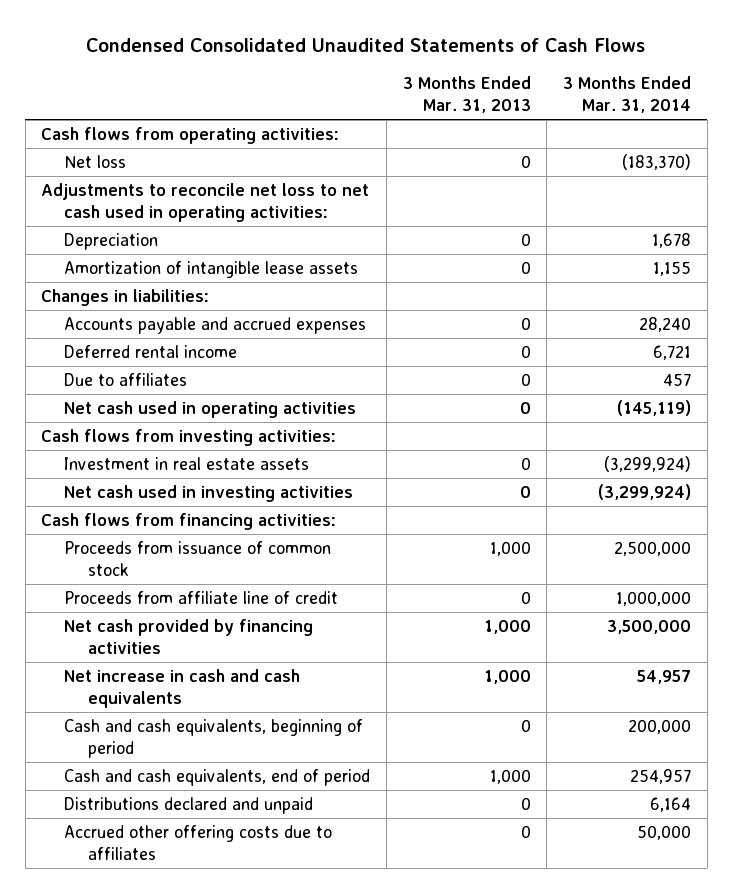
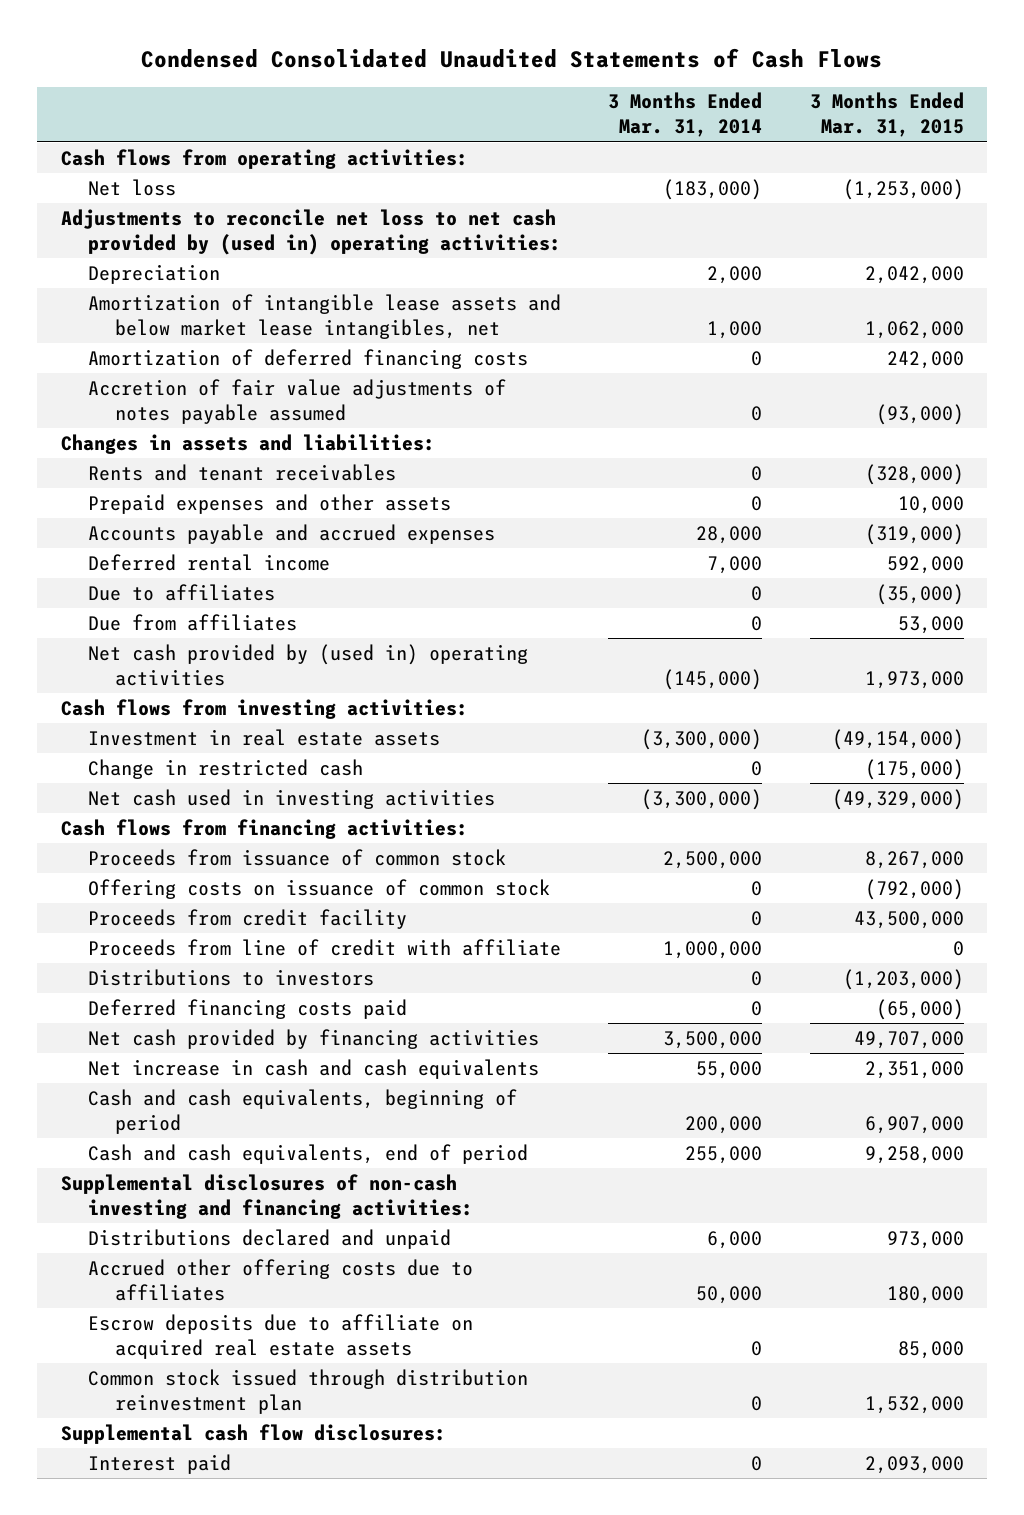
[402,76,531,113] 3 Months Ended Mar. 31, 2013 -> none
none -> [809,92,964,138] 3 Months Ended Mar. 31, 2015
[622,153,692,170] (183,370) -> [663,178,763,200] (183,000)
[41,182,370,222] Adjustments to reconcile net loss to net cash used in operating activities: -> [60,208,561,255] Adjustments to reconcile net loss to net cash provided by (used in) operating activities:
[652,232,692,248] 1,678 -> [707,265,763,284] 2,000
[64,260,359,278] Amortization of intangible lease assets -> [87,293,561,339] Amortization of intangible lease assets and below market lease intangibles, net
[653,260,692,276] 1,155 -> [707,320,763,339] 1,000
none -> [87,348,528,369] Amortization of deferred financing costs
none -> [87,378,506,424] Accretion of fair value adjustments of notes payable assumed
[41,288,210,306] Changes in liabilities: -> [60,433,435,454] Changes in assets and liabilities:
none -> [87,463,396,481] Rents and tenant receivables
none -> [87,493,451,514] Prepaid expenses and other assets
[639,316,692,332] 28,240 -> [696,525,763,544] 28,000
[653,344,692,360] 6,721 -> [707,555,763,574] 7,000
[663,372,692,386] 457 -> [751,585,763,601] 0
none -> [87,613,297,631] Due from affiliates
[64,400,357,418] Net cash used in operating activities -> [87,643,528,686] Net cash provided by (used in) operating activities
[617,399,692,416] (145,119) -> [663,668,763,690] (145,000)
[604,455,692,472] (3,299,924) -> [641,728,763,750] (3,300,000)
none -> [87,758,363,779] Change in restricted cash
[598,483,692,500] (3,299,924) -> [641,788,763,810] (3,300,000)
none -> [87,878,550,899] Offering costs on issuance of common stock
none -> [87,908,407,929] Proceeds from credit facility
[64,590,339,604] Proceeds from affiliate line of credit -> [87,938,561,956] Proceeds from line of credit with affiliate
none -> [87,968,374,986] Distributions to investors
none -> [87,998,407,1019] Deferred financing costs paid
[637,669,692,684] 54,957 -> [696,1060,763,1079] 55,000
[630,768,692,784] 254,957 -> [685,1145,763,1164] 255,000
none -> [60,1173,473,1219] Supplemental disclosures of non-cash investing and financing activities:
[650,796,692,812] 6,164 -> [707,1230,763,1249] 6,000
none -> [87,1313,473,1359] Escrow deposits due to affiliate on acquired real estate assets
none -> [87,1368,528,1414] Common stock issued through distribution reinvestment plan
none -> [60,1423,446,1444] Supplemental cash flow disclosures:
none -> [87,1453,231,1474] Interest paid

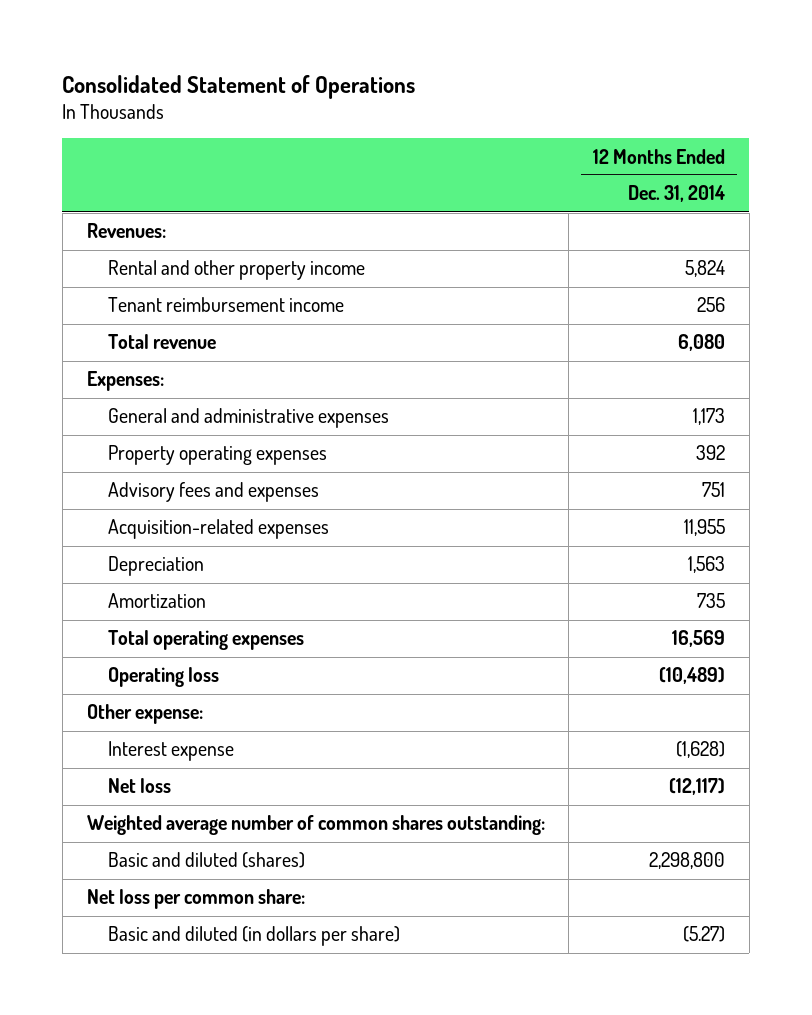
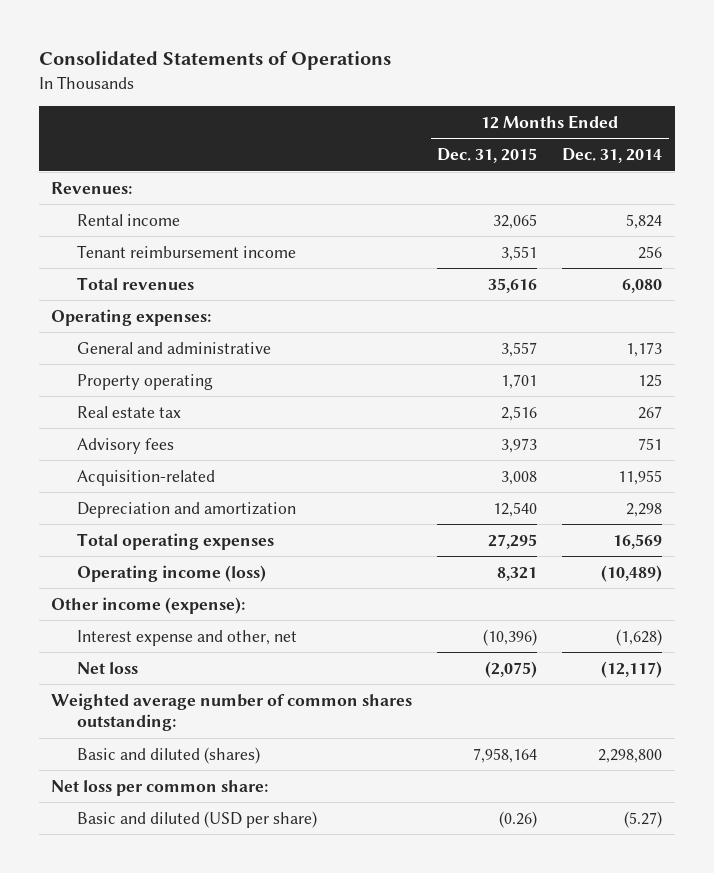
[62,74,416,99] Consolidated Statement of Operations -> [38,51,391,71] Consolidated Statements of Operations
none -> [437,147,538,163] Dec. 31, 2015
[107,260,365,281] Rental and other property income -> [76,213,180,226] Rental income
[107,556,204,577] Depreciation -> none
[107,593,206,609] Amortization -> none
[107,334,216,350] Total revenue -> [76,276,194,290] Total revenues
[86,371,164,392] Expenses: -> [51,308,212,326] Operating expenses:
[107,408,389,429] General and administrative expenses -> [76,341,271,354] General and administrative
[107,445,327,466] Property operating expenses -> [76,373,213,390] Property operating
[695,445,725,461] 392 -> [638,373,663,387] 125
none -> [76,405,181,418] Real estate tax
[107,482,319,503] Advisory fees and expenses -> [76,437,174,454] Advisory fees
[107,519,329,540] Acquisition-related expenses -> [76,469,215,486] Acquisition-related
none -> [76,501,296,518] Depreciation and amortization
[107,667,219,688] Operating loss -> [76,564,266,582] Operating income (loss)
[86,704,203,725] Other expense: -> [51,596,246,614] Other income (expense):
[107,741,234,762] Interest expense -> [76,629,297,646] Interest expense and other, net
[107,926,400,947] Basic and diluted (in dollars per share) -> [76,810,317,828] Basic and diluted (USD per share)

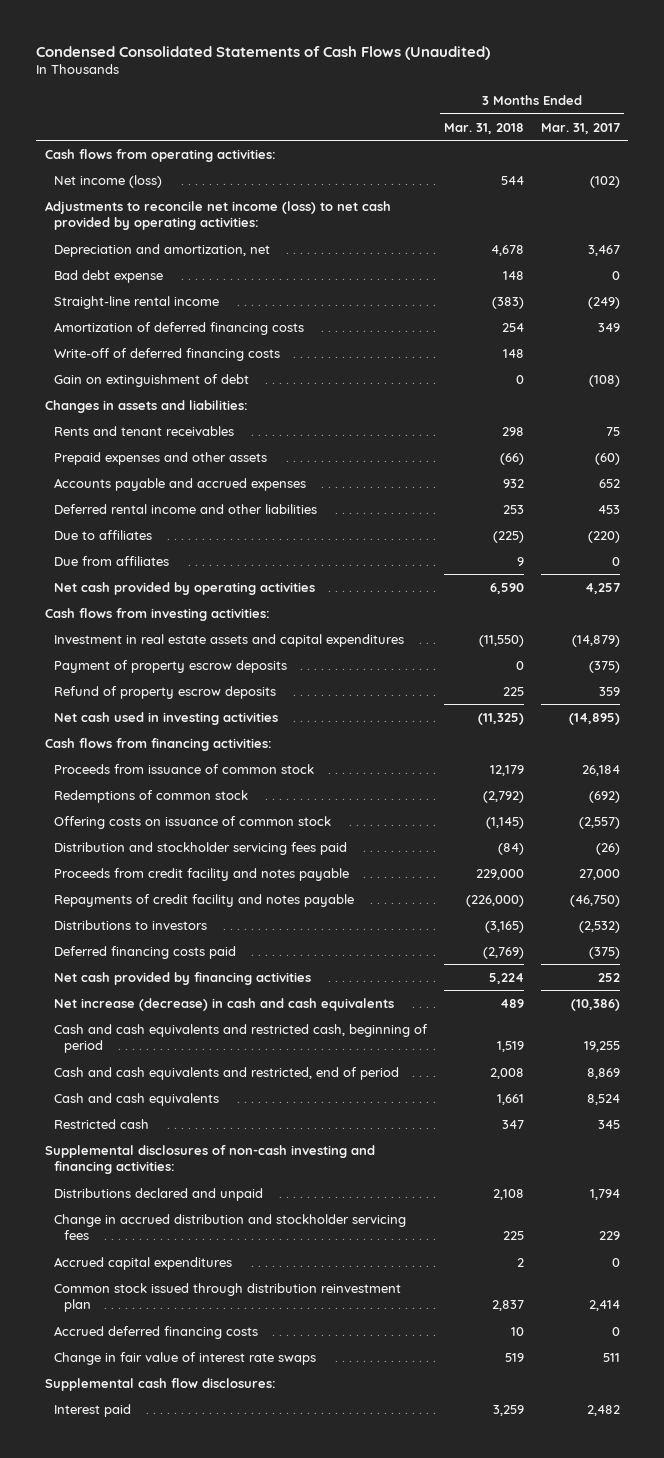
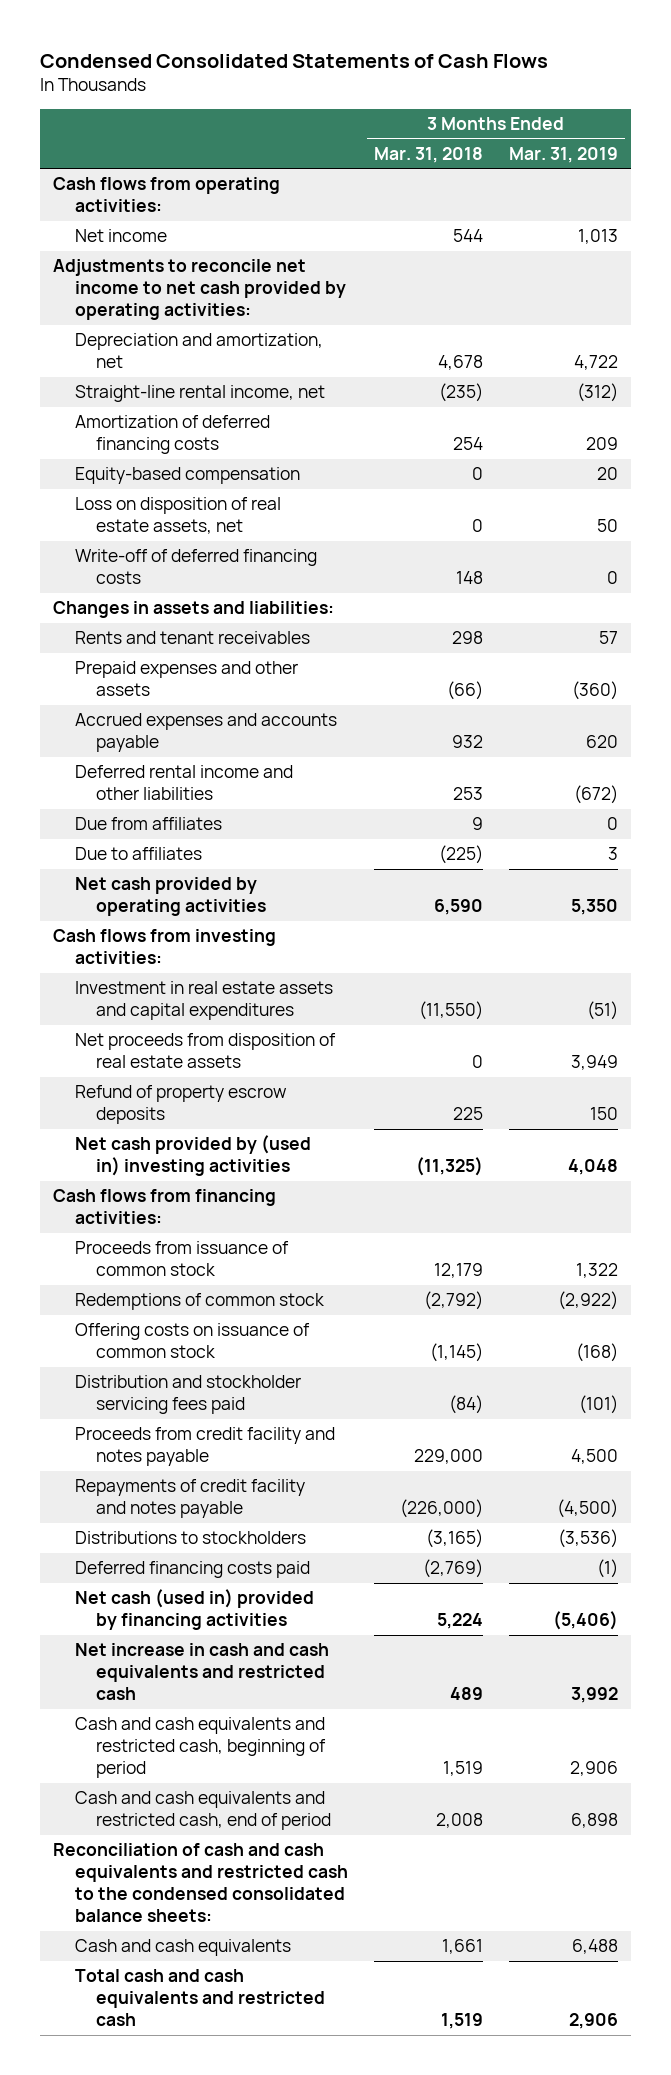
[36,45,491,60] Condensed Consolidated Statements of Cash Flows (Unaudited) -> [40,53,549,68] Condensed Consolidated Statements of Cash Flows
[540,122,620,134] Mar. 31, 2017 -> none
none -> [509,146,619,163] Mar. 31, 2019
[54,174,163,188] Net income (loss) -> [74,229,167,243] Net income
[44,200,391,231] Adjustments to reconcile net income (loss) to net cash provided by operating activities: -> [53,259,346,321] Adjustments to reconcile net income to net cash provided by operating activities:
[54,269,164,283] Bad debt expense -> none
[54,295,220,309] Straight-line rental income -> [74,385,325,403] Straight-line rental income, net
[491,296,524,309] (383) -> [438,383,483,403] (235)
none -> [74,467,300,485] Equity-based compensation
none -> [74,497,281,535] Loss on disposition of real estate assets, net
[54,373,250,387] Gain on extinguishment of debt -> none
[54,477,307,491] Accounts payable and accrued expenses -> [74,713,337,753] Accrued expenses and accounts payable
[54,529,153,540] Due to affiliates -> [74,847,202,861] Due to affiliates
[54,659,288,673] Payment of property escrow deposits -> none
none -> [74,1033,336,1069] Net proceeds from disposition of real estate assets
[54,711,279,725] Net cash used in investing activities -> [74,1135,311,1177] Net cash provided by (used in) investing activities
[54,919,208,930] Distributions to investors -> [74,1531,306,1545] Distributions to stockholders
[54,971,312,985] Net cash provided by financing activities -> [74,1589,314,1631] Net cash (used in) provided by financing activities
[54,997,395,1011] Net increase (decrease) in cash and cash equivalents -> [74,1643,329,1701] Net increase in cash and cash equivalents and restricted cash
[54,1066,400,1080] Cash and cash equivalents and restricted, end of period -> [74,1791,331,1831] Cash and cash equivalents and restricted cash, end of period
none -> [53,1843,348,1923] Reconciliation of cash and cash equivalents and restricted cash to the condensed consolidated balance sheets:
[54,1118,150,1129] Restricted cash -> none
[44,1144,375,1175] Supplemental disclosures of non-cash investing and financing activities: -> none
[54,1187,264,1201] Distributions declared and unpaid -> none
[54,1213,407,1241] Change in accrued distribution and stockholder servicing fees -> none
[54,1256,233,1270] Accrued capital expenditures -> none
[54,1282,402,1313] Common stock issued through distribution reinvestment plan -> none
[54,1325,259,1339] Accrued deferred financing costs -> none
[54,1351,317,1365] Change in fair value of interest rate swaps -> none
[44,1377,276,1391] Supplemental cash flow disclosures: -> none
[54,1403,132,1417] Interest paid -> none
none -> [74,1969,325,2027] Total cash and cash equivalents and restricted cash

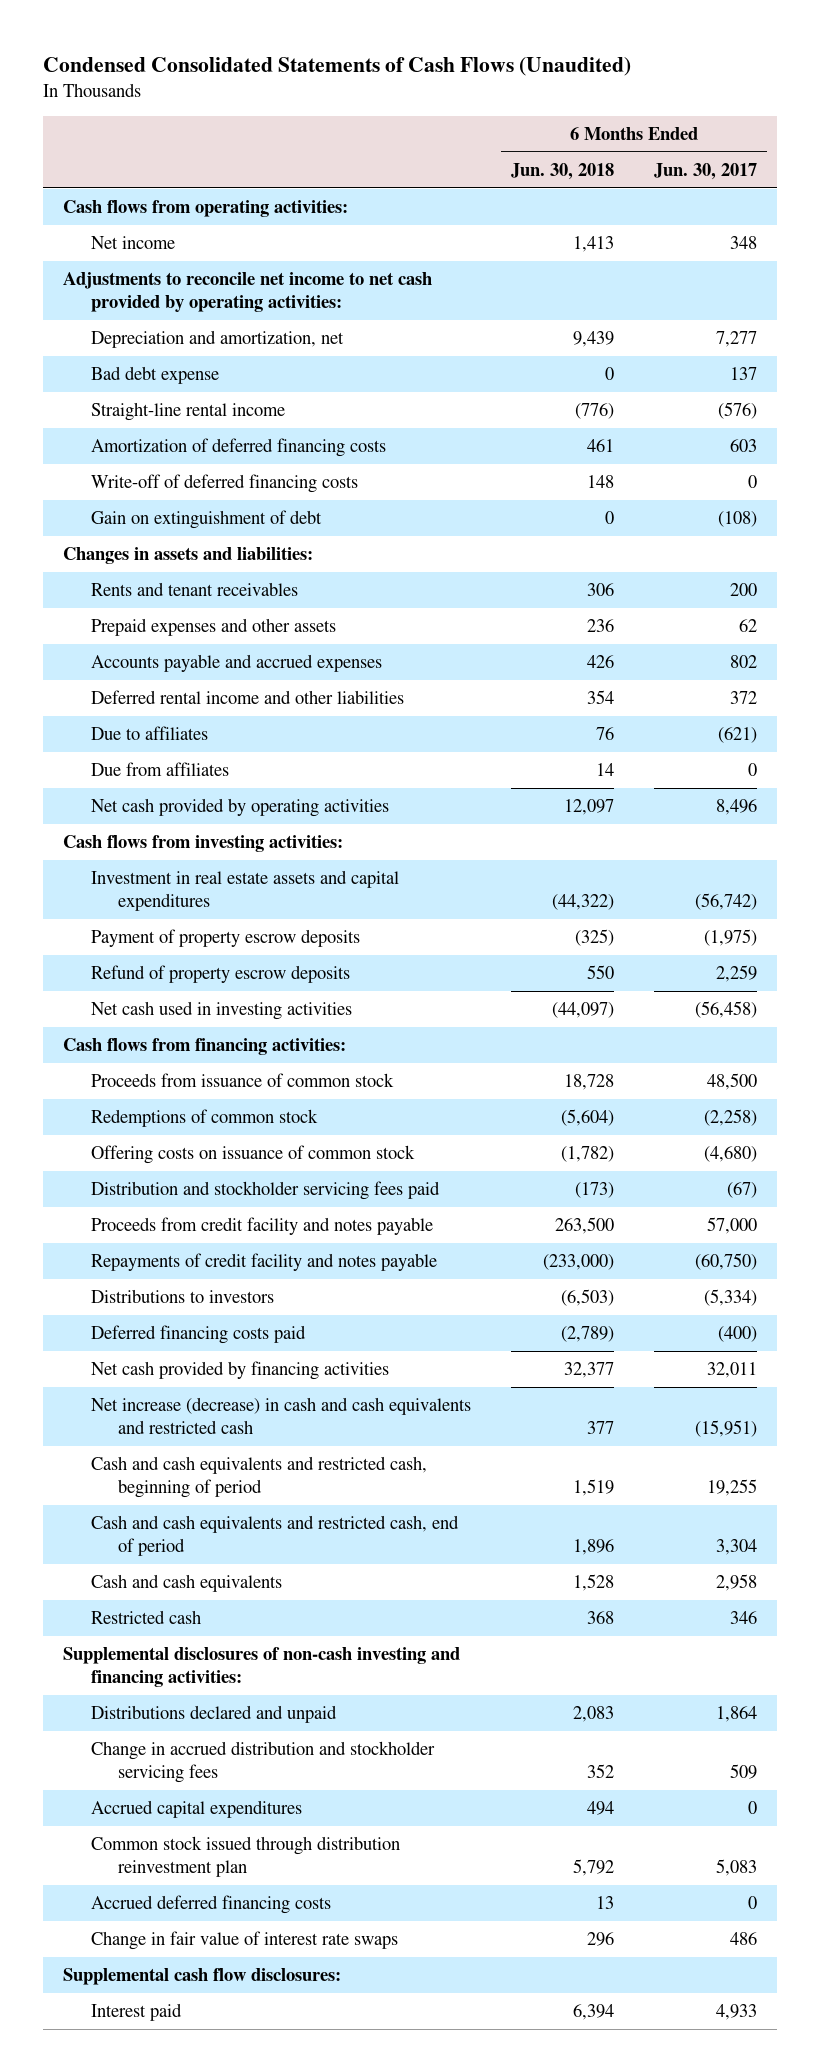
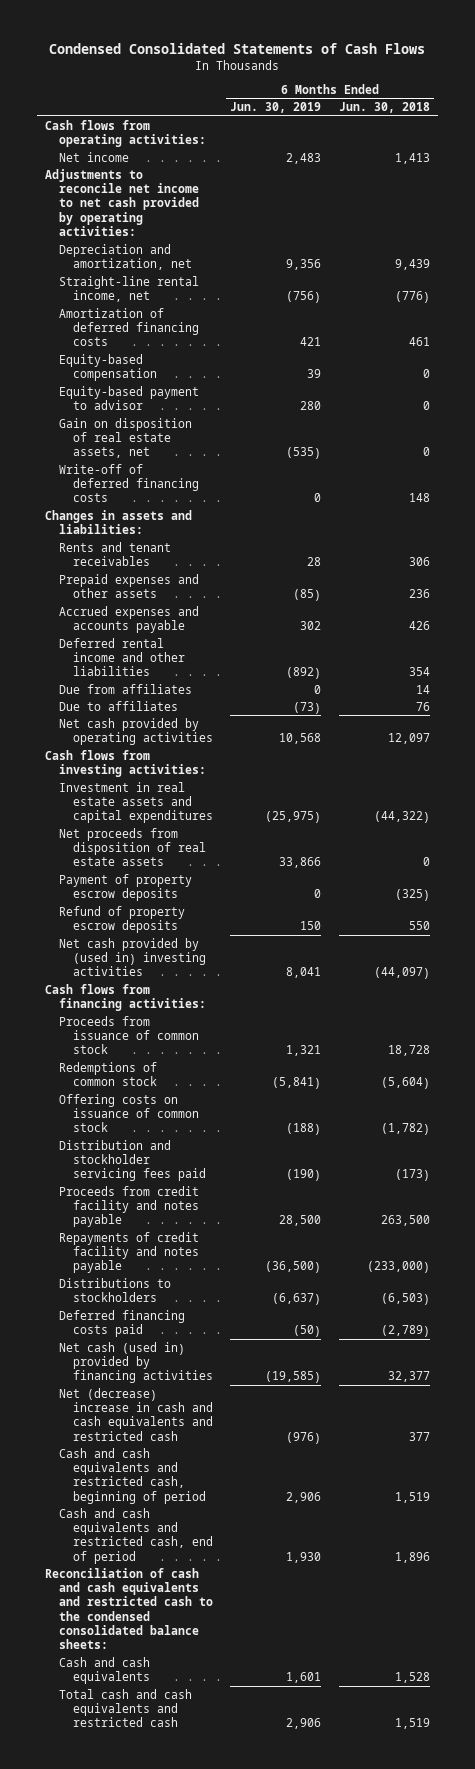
[43,57,632,77] Condensed Consolidated Statements of Cash Flows (Unaudited) -> [49,43,426,55] Condensed Consolidated Statements of Cash Flows
[653,162,757,180] Jun. 30, 2017 -> none
none -> [230,102,322,114] Jun. 30, 2019
[90,366,219,385] Bad debt expense -> none
[90,402,285,422] Straight-line rental income -> [58,275,199,303] Straight-line rental income, net
none -> [58,353,157,382] Equity-based compensation
none -> [58,385,199,411] Equity-based payment to advisor
none -> [58,417,192,459] Gain on disposition of real estate assets, net
[90,510,322,530] Gain on extinguishment of debt -> none
[90,654,382,673] Accounts payable and accrued expenses -> [58,605,199,634] Accrued expenses and accounts payable
[90,726,208,741] Due to affiliates -> [58,700,178,711] Due to affiliates
none -> [58,827,206,867] Net proceeds from disposition of real estate assets
[90,1001,352,1021] Net cash used in investing activities -> [58,937,206,977] Net cash provided by (used in) investing activities
[90,1289,274,1304] Distributions to investors -> [58,1277,171,1303] Distributions to stockholders
[90,1361,389,1381] Net cash provided by financing activities -> [58,1341,213,1384] Net cash (used in) provided by financing activities
[90,1397,471,1435] Net increase (decrease) in cash and cash equivalents and restricted cash -> [58,1387,213,1441] Net (decrease) increase in cash and cash equivalents and restricted cash
none -> [45,1567,213,1650] Reconciliation of cash and cash equivalents and restricted cash to the condensed consolidated balance sheets:
[90,1610,201,1625] Restricted cash -> none
[63,1647,461,1688] Supplemental disclosures of non-cash investing and financing activities: -> none
[90,1705,337,1724] Distributions declared and unpaid -> none
[90,1741,435,1784] Change in accrued distribution and stockholder servicing fees -> none
[90,1800,302,1819] Accrued capital expenditures -> none
[90,1836,400,1878] Common stock issued through distribution reinvestment plan -> none
[90,1895,331,1915] Accrued deferred financing costs -> none
[90,1931,398,1951] Change in fair value of interest rate swaps -> none
[63,1968,342,1986] Supplemental cash flow disclosures: -> none
[90,2003,182,2022] Interest paid -> none
none -> [58,1688,192,1728] Total cash and cash equivalents and restricted cash

